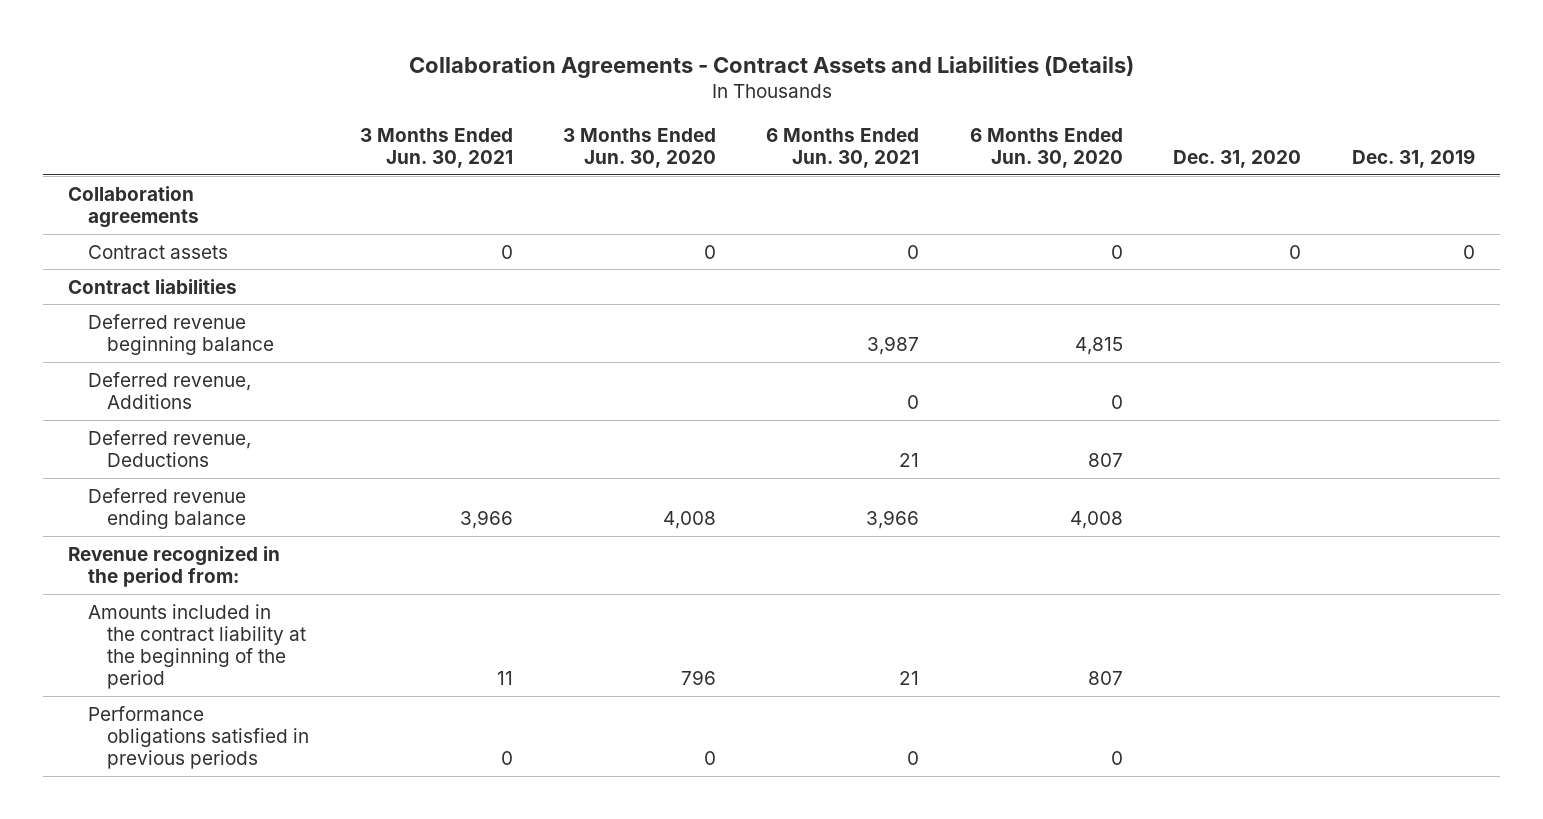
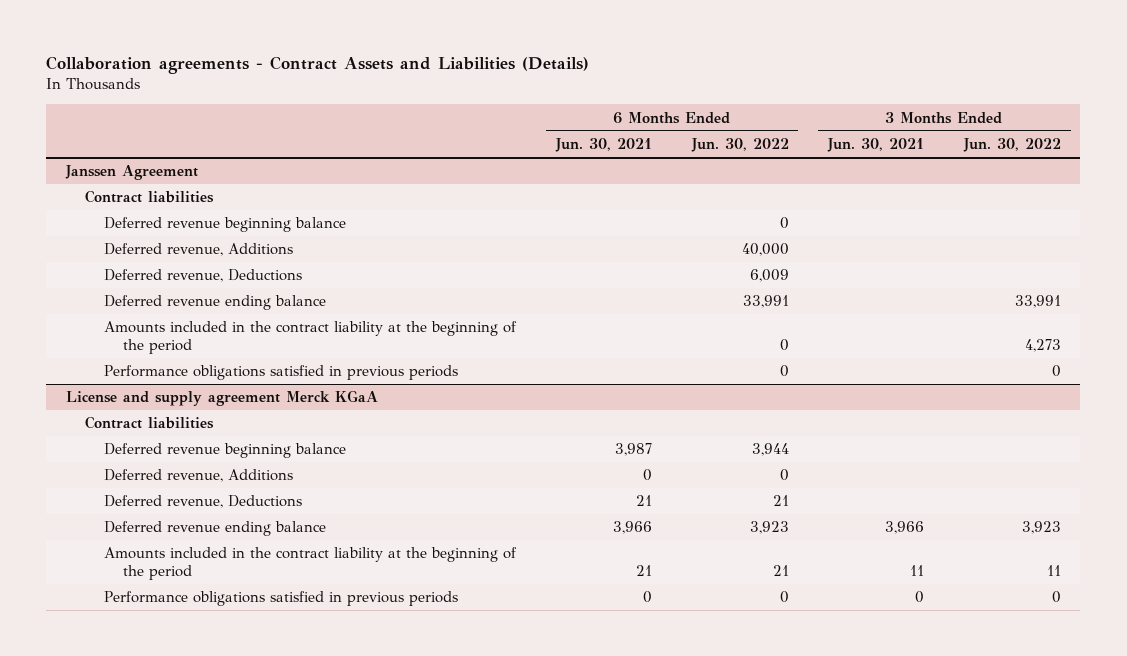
[408,55,1134,78] Collaboration Agreements - Contract Assets and Liabilities (Details) -> [46,56,590,75] Collaboration agreements - Contract Assets and Liabilities (Details)
[562,127,716,169] 3 Months Ended Jun. 30, 2020 -> none
[969,127,1123,169] 6 Months Ended Jun. 30, 2020 -> none
[1173,150,1302,169] Dec. 31, 2020 -> none
[1351,149,1475,169] Dec. 31, 2019 -> none
none -> [690,138,789,153] Jun. 30, 2022
none -> [962,138,1061,153] Jun. 30, 2022
[68,185,199,228] Collaboration agreements -> none
[87,244,228,259] Contract assets -> none
none -> [65,165,199,181] Janssen Agreement
none -> [85,190,215,204] Contract liabilities
none -> [104,217,347,233] Deferred revenue beginning balance
none -> [104,243,294,257] Deferred revenue, Additions
none -> [104,269,303,283] Deferred revenue, Deductions
none -> [104,295,327,311] Deferred revenue ending balance
none -> [104,321,518,355] Amounts included in the contract liability at the beginning of the period
none -> [104,365,459,381] Performance obligations satisfied in previous periods
none -> [66,390,379,407] License and supply agreement Merck KGaA
[68,545,281,587] Revenue recognized in the period from: -> none

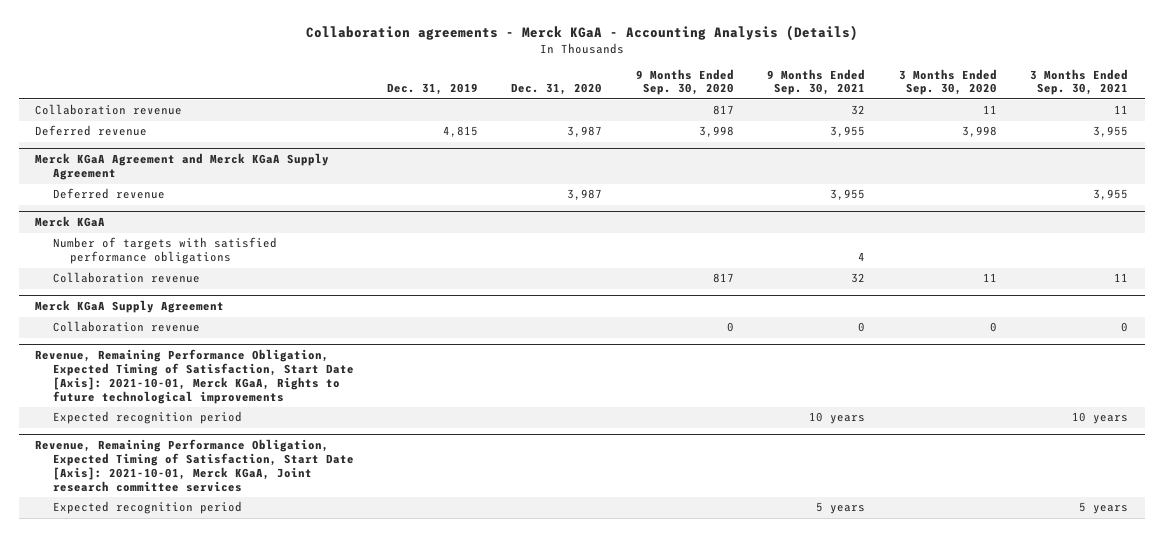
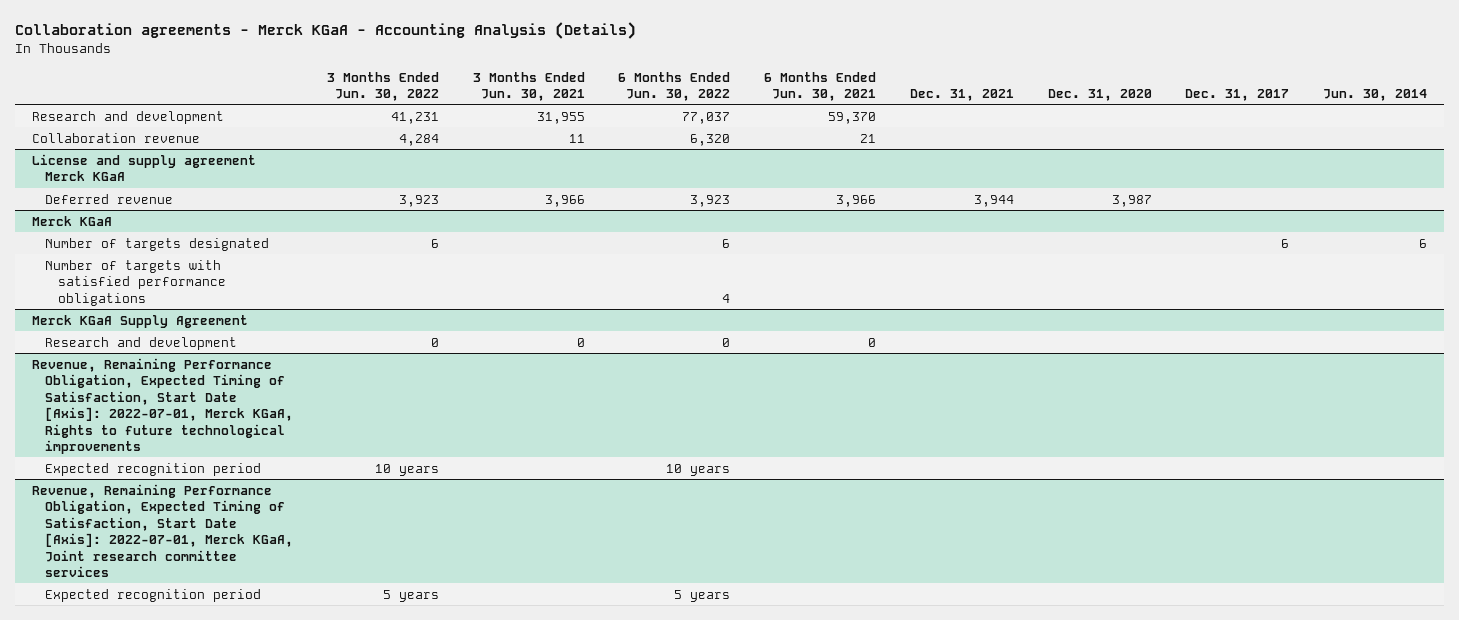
[387,83,479,96] Dec. 31, 2019 -> none
[635,68,734,96] 9 Months Ended Sep. 30, 2020 -> none
[767,68,866,96] 9 Months Ended Sep. 30, 2021 -> none
[898,68,997,96] 3 Months Ended Sep. 30, 2020 -> none
[1030,68,1129,96] 3 Months Ended Sep. 30, 2021 -> none
none -> [326,71,439,102] 3 Months Ended Jun. 30, 2022
none -> [472,71,585,102] 3 Months Ended Jun. 30, 2021
none -> [618,71,731,102] 6 Months Ended Jun. 30, 2022
none -> [764,71,877,102] 6 Months Ended Jun. 30, 2021
none -> [909,89,1014,102] Dec. 31, 2021
none -> [1185,89,1290,102] Dec. 31, 2017
none -> [1323,89,1428,102] Jun. 30, 2014
none -> [31,110,224,124] Research and development
[35,125,148,137] Deferred revenue -> none
[35,153,330,181] Merck KGaA Agreement and Merck KGaA Supply Agreement -> [31,153,256,182] License and supply agreement Merck KGaA
none -> [45,237,270,251] Number of targets designated
[52,272,200,284] Collaboration revenue -> none
[52,321,200,333] Collaboration revenue -> none
none -> [45,336,238,350] Research and development
[35,349,354,404] Revenue, Remaining Performance Obligation, Expected Timing of Satisfaction, Start Date [Axis]: 2021-10-01, Merck KGaA, Rights to future technological improvements -> [31,357,294,455] Revenue, Remaining Performance Obligation, Expected Timing of Satisfaction, Start Date [Axis]: 2022-07-01, Merck KGaA, Rights to future technological improvements
[35,439,354,492] Revenue, Remaining Performance Obligation, Expected Timing of Satisfaction, Start Date [Axis]: 2021-10-01, Merck KGaA, Joint research committee services -> [31,483,294,578] Revenue, Remaining Performance Obligation, Expected Timing of Satisfaction, Start Date [Axis]: 2022-07-01, Merck KGaA, Joint research committee services

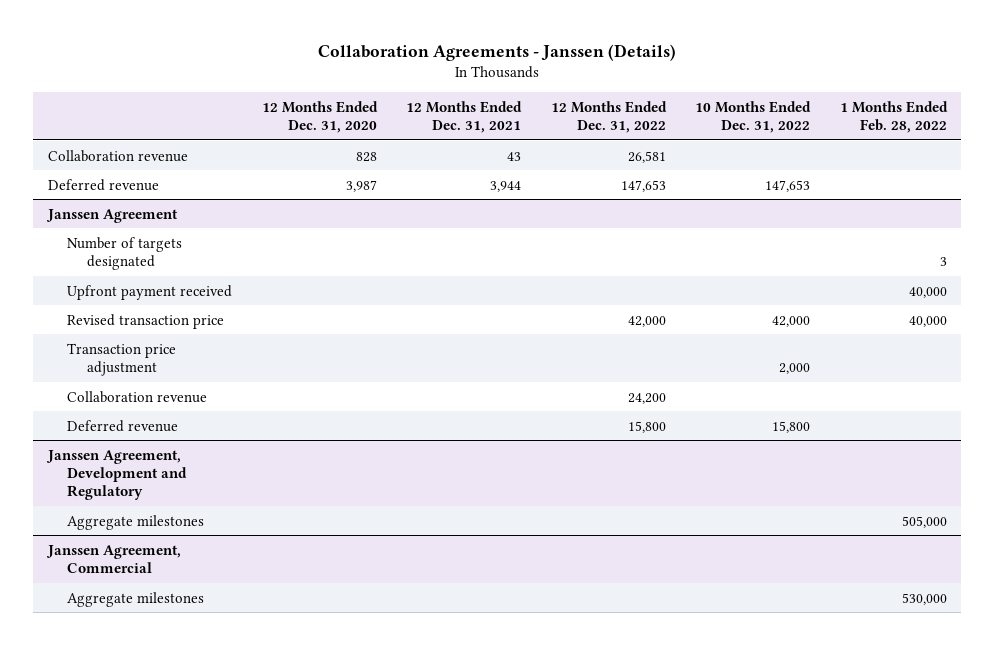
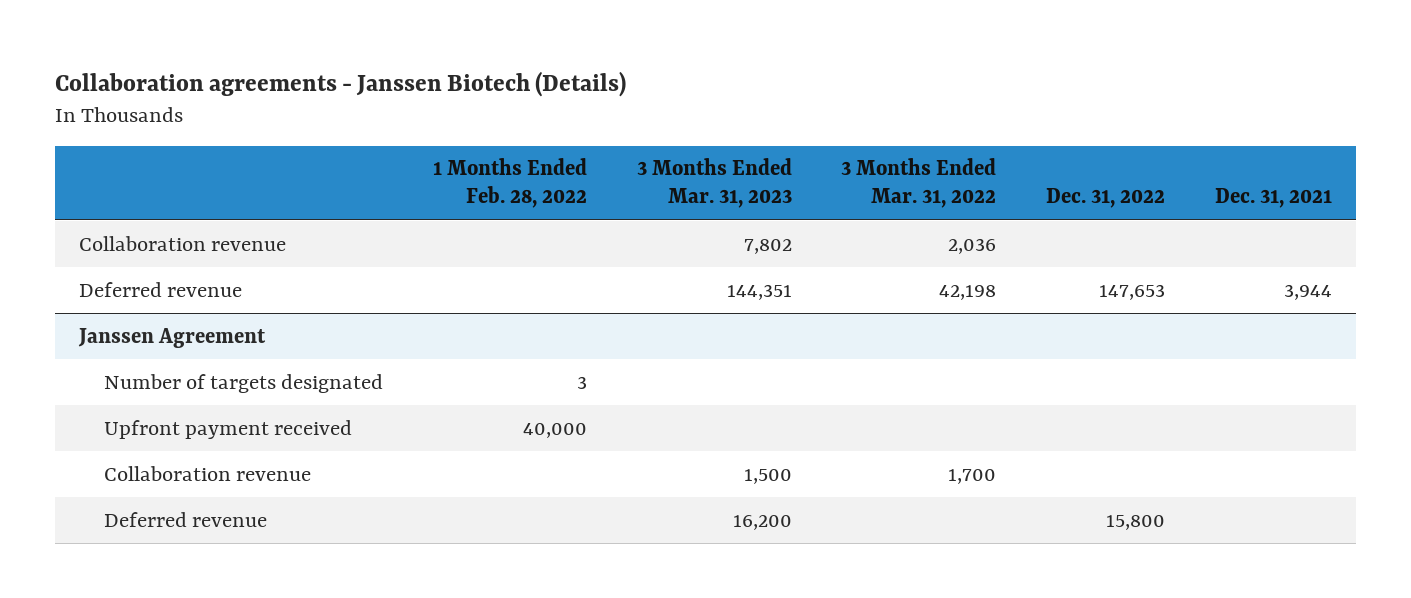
[318,43,677,61] Collaboration Agreements - Janssen (Details) -> [54,70,626,97] Collaboration agreements - Janssen Biotech (Details)
[261,100,378,134] 12 Months Ended Dec. 31, 2020 -> none
[406,100,523,134] 12 Months Ended Dec. 31, 2021 -> none
[550,100,667,134] 12 Months Ended Dec. 31, 2022 -> none
[695,100,812,134] 10 Months Ended Dec. 31, 2022 -> none
none -> [636,158,792,209] 3 Months Ended Mar. 31, 2023
none -> [841,158,997,209] 3 Months Ended Mar. 31, 2022
none -> [1045,188,1165,209] Dec. 31, 2022
none -> [1214,188,1332,209] Dec. 31, 2021
[67,313,225,329] Revised transaction price -> none
[67,342,177,376] Transaction price adjustment -> none
[45,449,188,501] Janssen Agreement, Development and Regulatory -> none
[67,514,205,530] Aggregate milestones -> none
[45,544,181,573] Janssen Agreement, Commercial -> none
[67,591,205,607] Aggregate milestones -> none

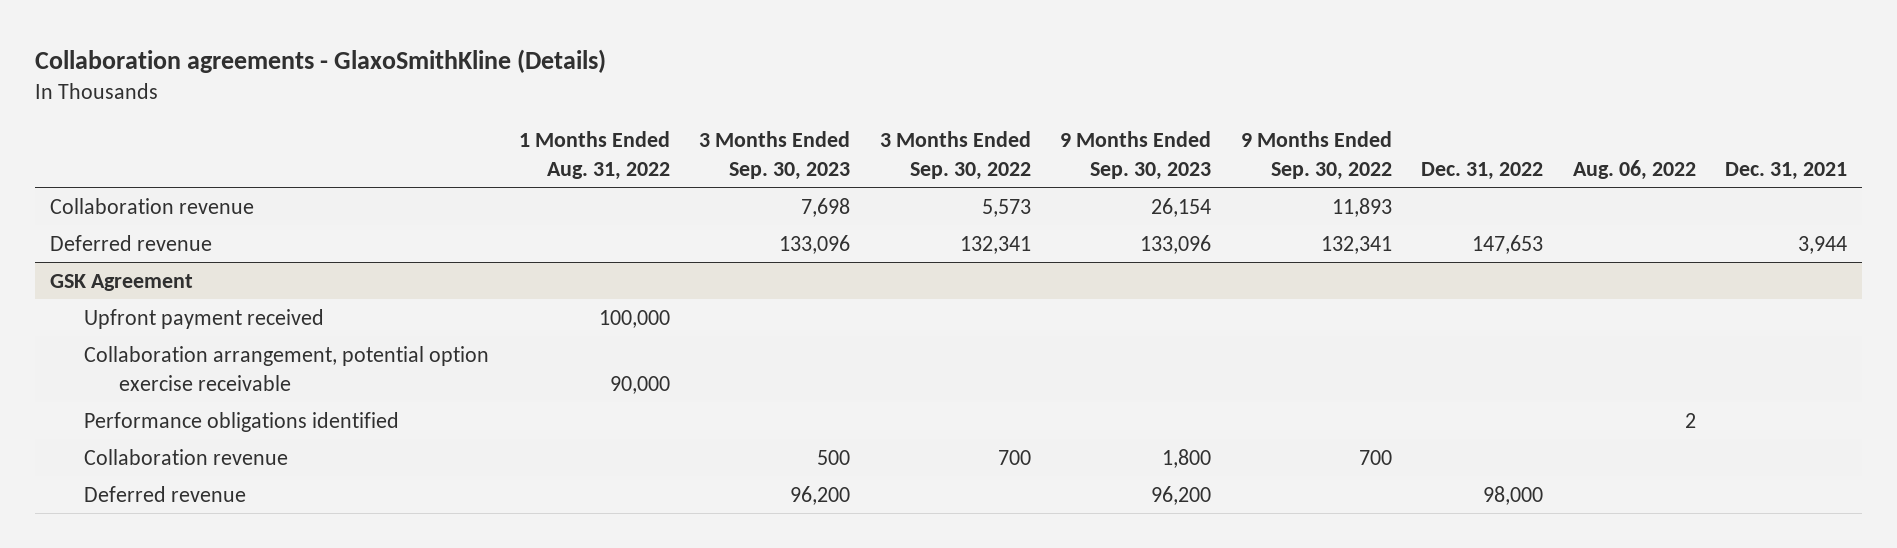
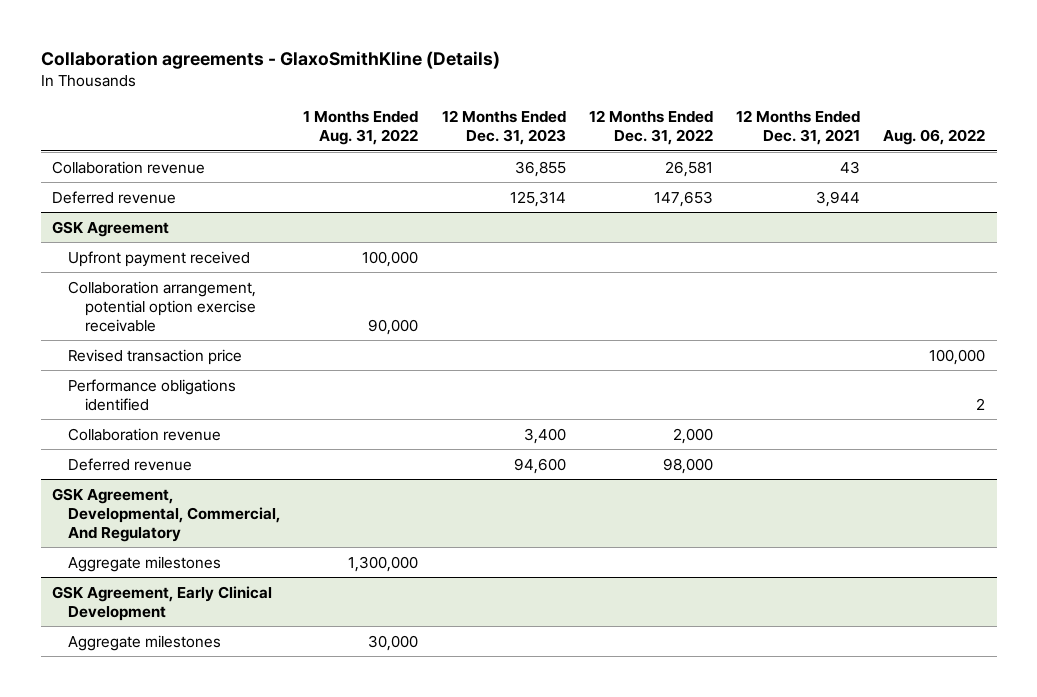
[699,131,851,180] 3 Months Ended Sep. 30, 2023 -> none
[879,131,1031,180] 3 Months Ended Sep. 30, 2022 -> none
[1060,131,1212,180] 9 Months Ended Sep. 30, 2023 -> none
[1240,131,1392,180] 9 Months Ended Sep. 30, 2022 -> none
[1421,161,1544,180] Dec. 31, 2022 -> none
[1725,161,1848,180] Dec. 31, 2021 -> none
none -> [441,110,566,146] 12 Months Ended Dec. 31, 2023
none -> [588,110,713,146] 12 Months Ended Dec. 31, 2022
none -> [735,110,860,146] 12 Months Ended Dec. 31, 2021
none -> [68,348,243,365] Revised transaction price
none -> [52,487,281,542] GSK Agreement, Developmental, Commercial, And Regulatory
none -> [68,555,222,572] Aggregate milestones
none -> [52,585,273,621] GSK Agreement, Early Clinical Development
none -> [68,634,222,651] Aggregate milestones

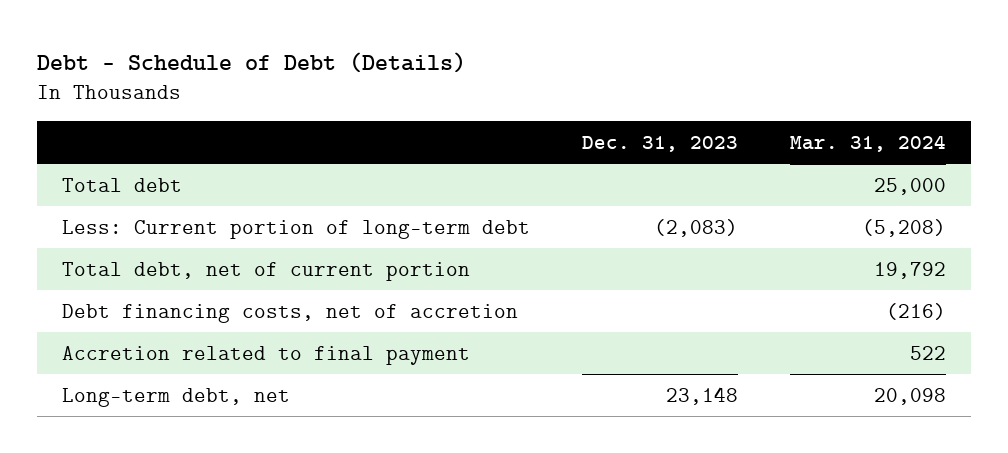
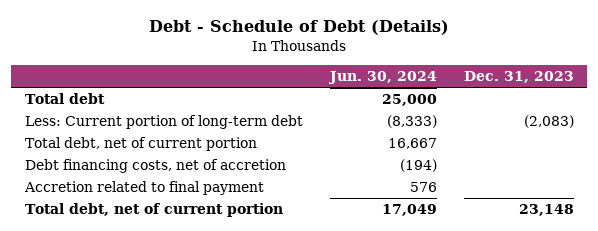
[789,134,946,152] Mar. 31, 2024 -> none
none -> [327,71,437,85] Jun. 30, 2024
[62,387,291,407] Long-term debt, net -> [24,203,283,218] Total debt, net of current portion

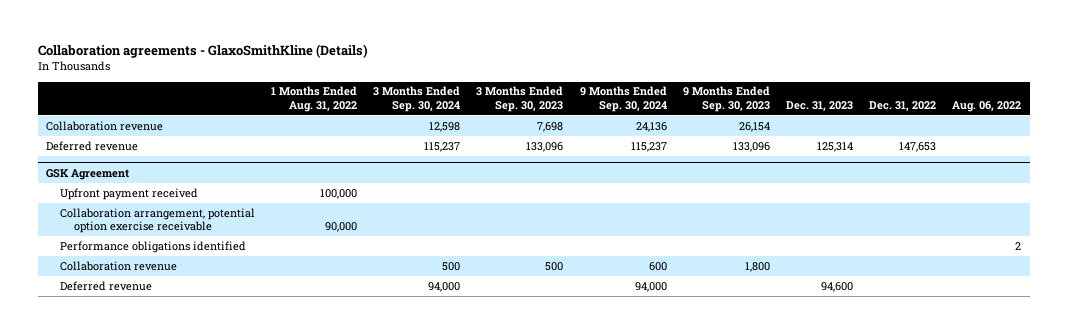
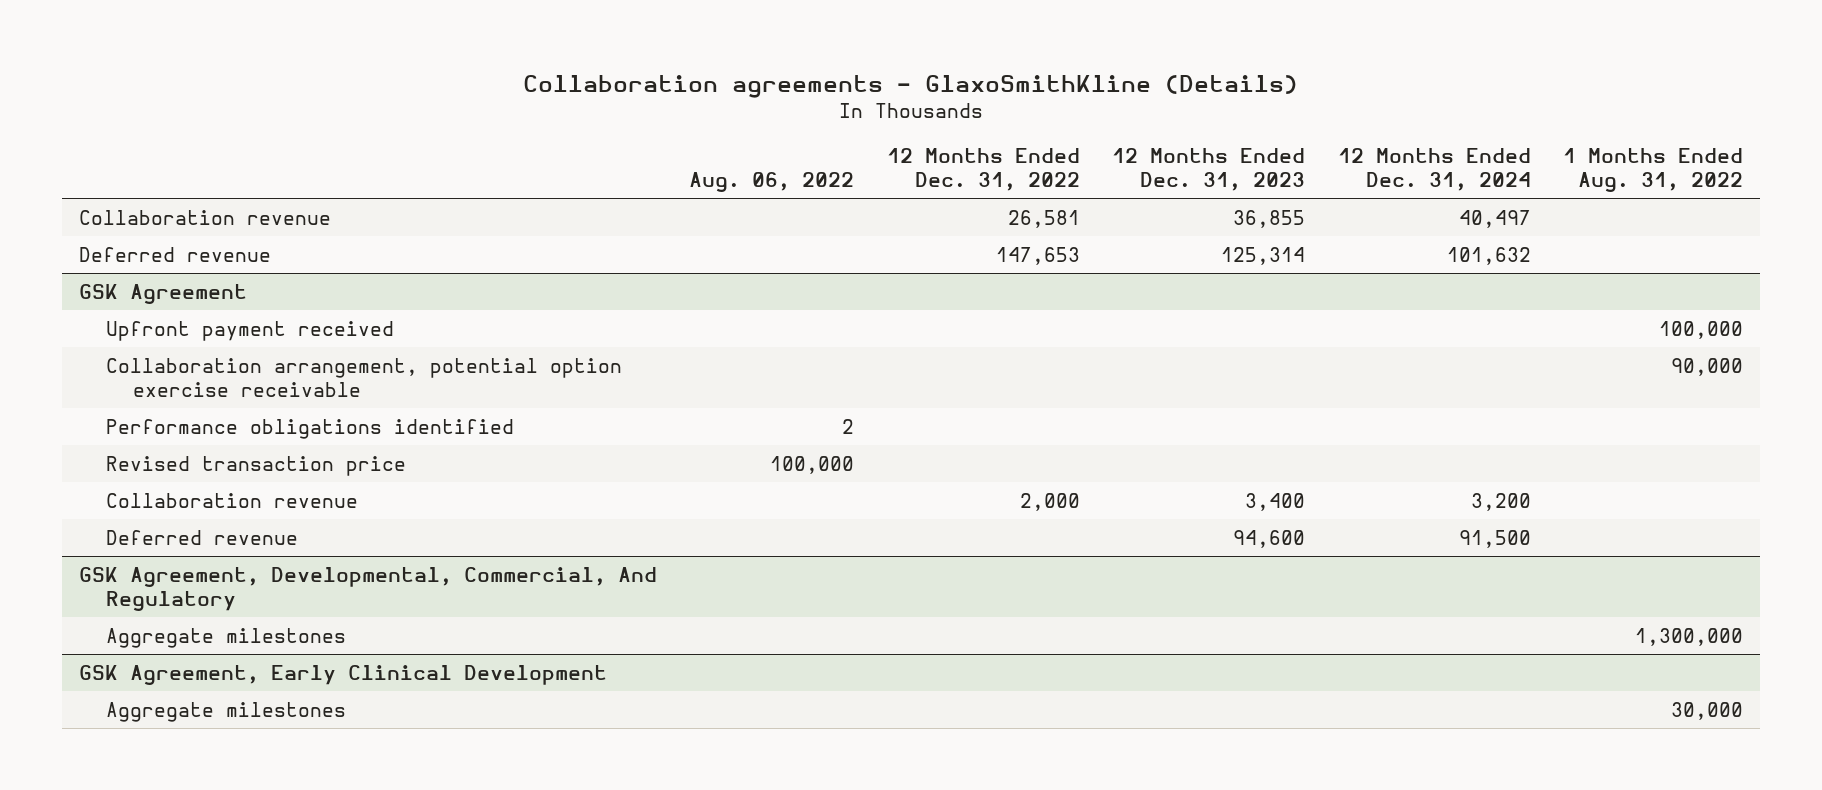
[373,86,461,112] 3 Months Ended Sep. 30, 2024 -> none
[476,86,564,112] 3 Months Ended Sep. 30, 2023 -> none
[579,86,667,112] 9 Months Ended Sep. 30, 2024 -> none
[682,86,770,112] 9 Months Ended Sep. 30, 2023 -> none
[786,100,854,111] Dec. 31, 2023 -> none
[869,100,937,111] Dec. 31, 2022 -> none
none -> [886,148,1080,191] 12 Months Ended Dec. 31, 2022
none -> [1112,148,1306,191] 12 Months Ended Dec. 31, 2023
none -> [1337,148,1531,191] 12 Months Ended Dec. 31, 2024
none -> [105,455,406,476] Revised transaction price
none -> [78,566,657,611] GSK Agreement, Developmental, Commercial, And Regulatory
none -> [105,627,346,648] Aggregate milestones
none -> [78,664,607,685] GSK Agreement, Early Clinical Development
none -> [105,701,346,722] Aggregate milestones

